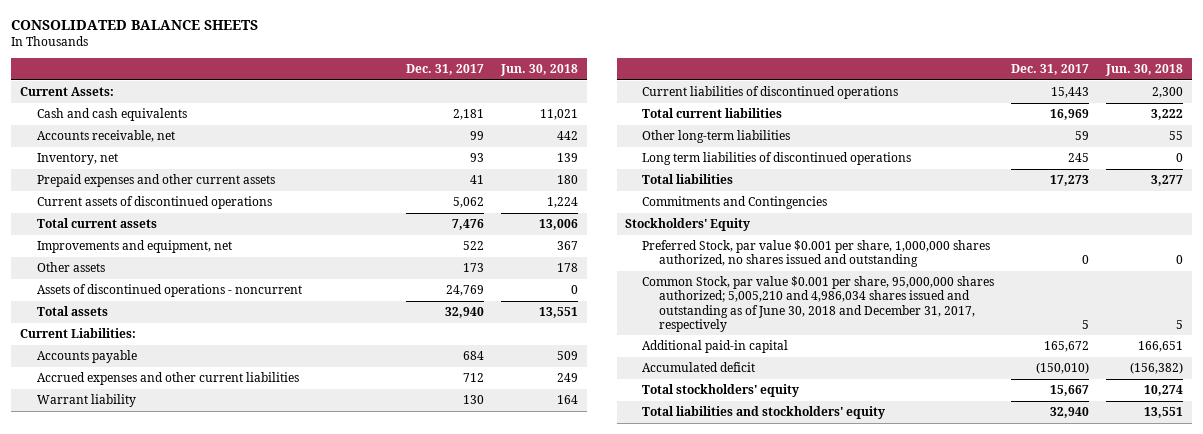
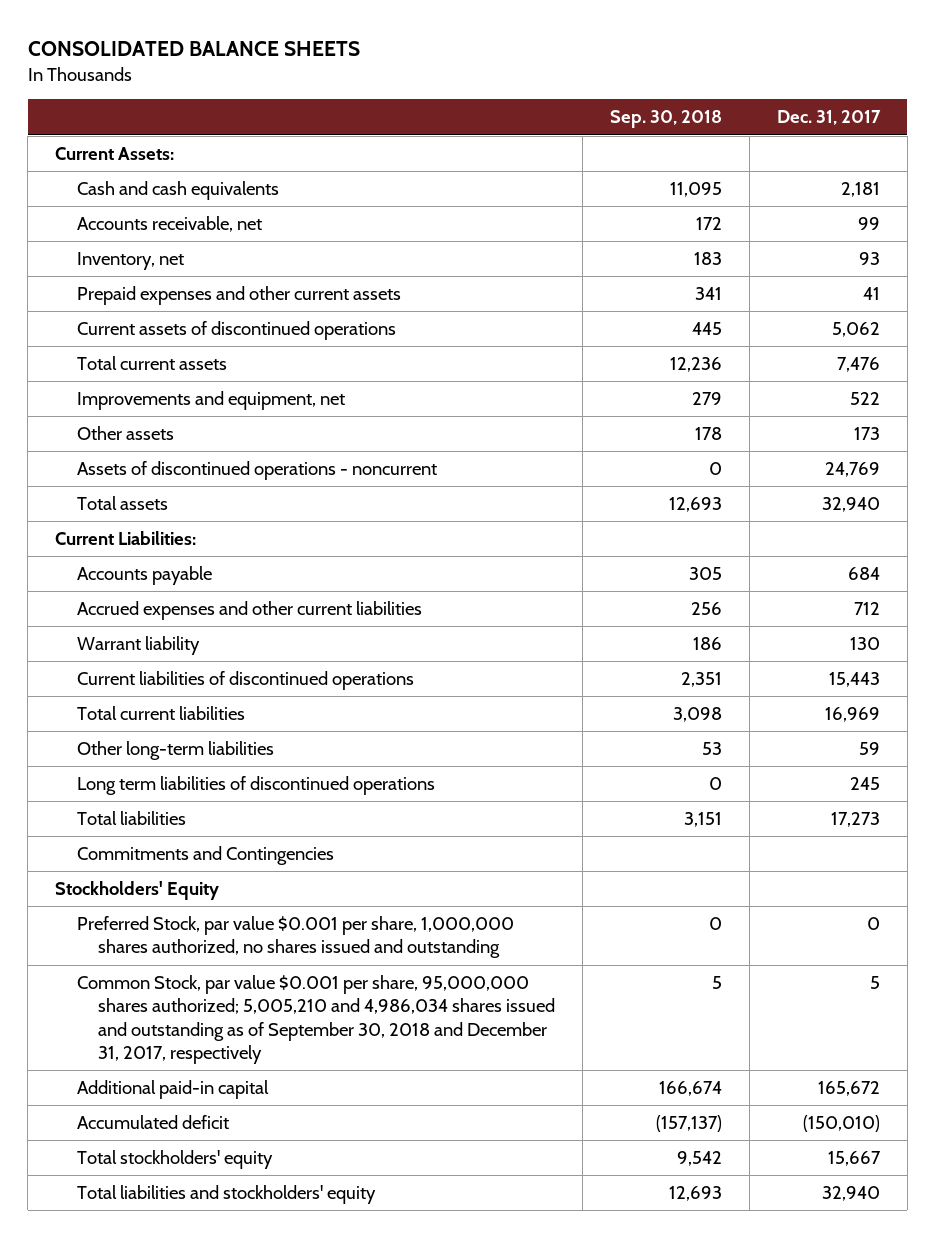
[500,64,579,77] Jun. 30, 2018 -> none
none -> [609,110,722,129] Sep. 30, 2018
[642,276,995,332] Common Stock, par value $0.001 per share, 95,000,000 shares authorized; 5,005,210 and 4,986,034 shares issued and outstanding as of June 30, 2018 and December 31, 2017, respectively -> [76,975,556,1064] Common Stock, par value $0.001 per share, 95,000,000 shares authorized; 5,005,210 and 4,986,034 shares issued and outstanding as of September 30, 2018 and December 31, 2017, respectively

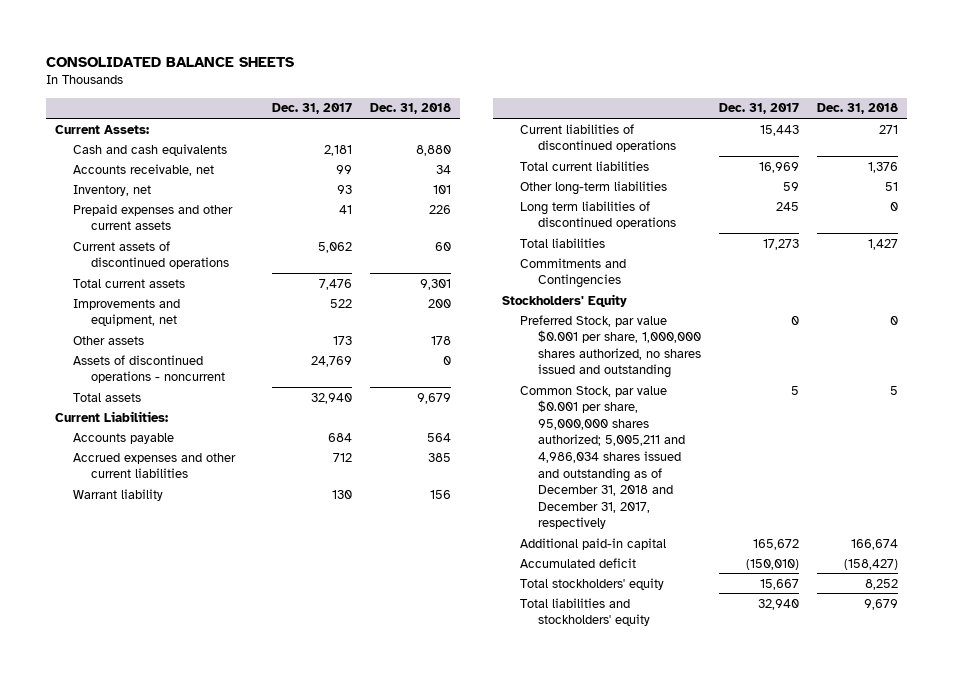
[609,110,722,129] Sep. 30, 2018 -> none
none -> [370,103,452,115] Dec. 31, 2018
[76,975,556,1064] Common Stock, par value $0.001 per share, 95,000,000 shares authorized; 5,005,210 and 4,986,034 shares issued and outstanding as of September 30, 2018 and December 31, 2017, respectively -> [520,385,686,530] Common Stock, par value $0.001 per share, 95,000,000 shares authorized; 5,005,211 and 4,986,034 shares issued and outstanding as of December 31, 2018 and December 31, 2017, respectively

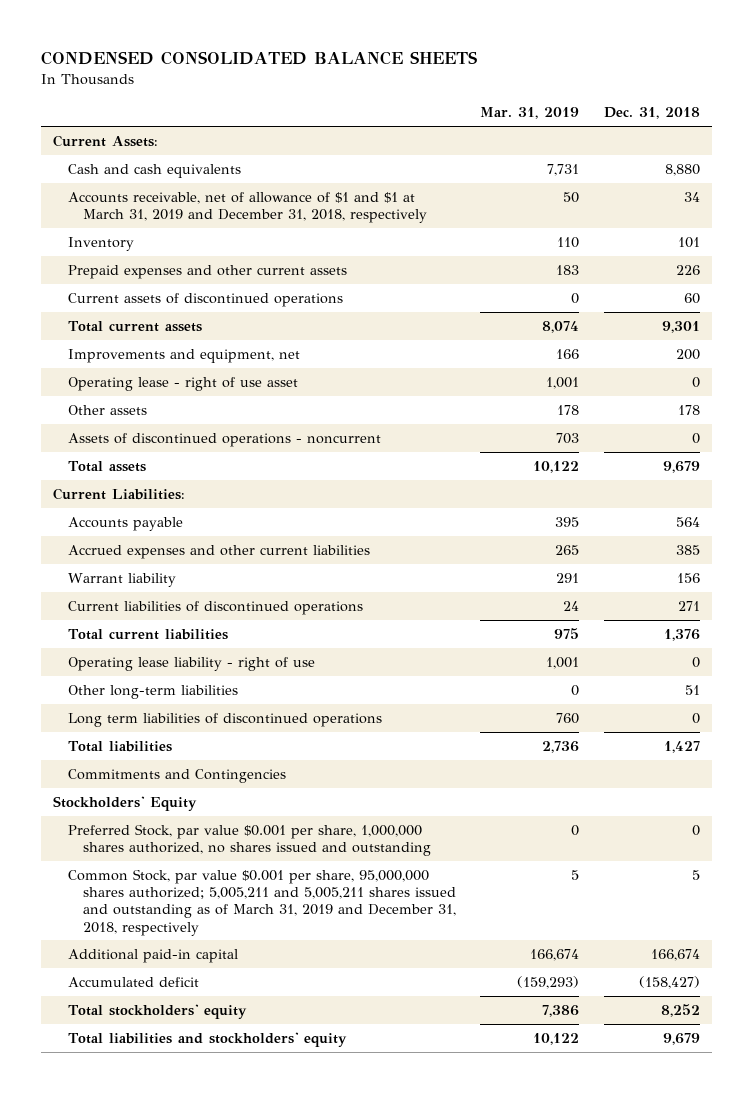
[46,56,295,67] CONSOLIDATED BALANCE SHEETS -> [41,50,478,65] CONDENSED CONSOLIDATED BALANCE SHEETS
[272,103,353,115] Dec. 31, 2017 -> none
none -> [480,107,580,120] Mar. 31, 2019
[73,163,215,176] Accounts receivable, net -> [68,192,428,224] Accounts receivable, net of allowance of $1 and $1 at March 31, 2019 and December 31, 2018, respectively
[73,184,152,196] Inventory, net -> [68,237,135,252] Inventory
none -> [68,377,299,392] Operating lease - right of use asset
none -> [68,657,316,672] Operating lease liability - right of use
[520,385,686,530] Common Stock, par value $0.001 per share, 95,000,000 shares authorized; 5,005,211 and 4,986,034 shares issued and outstanding as of December 31, 2018 and December 31, 2017, respectively -> [68,869,457,936] Common Stock, par value $0.001 per share, 95,000,000 shares authorized; 5,005,211 and 5,005,211 shares issued and outstanding as of March 31, 2019 and December 31, 2018, respectively

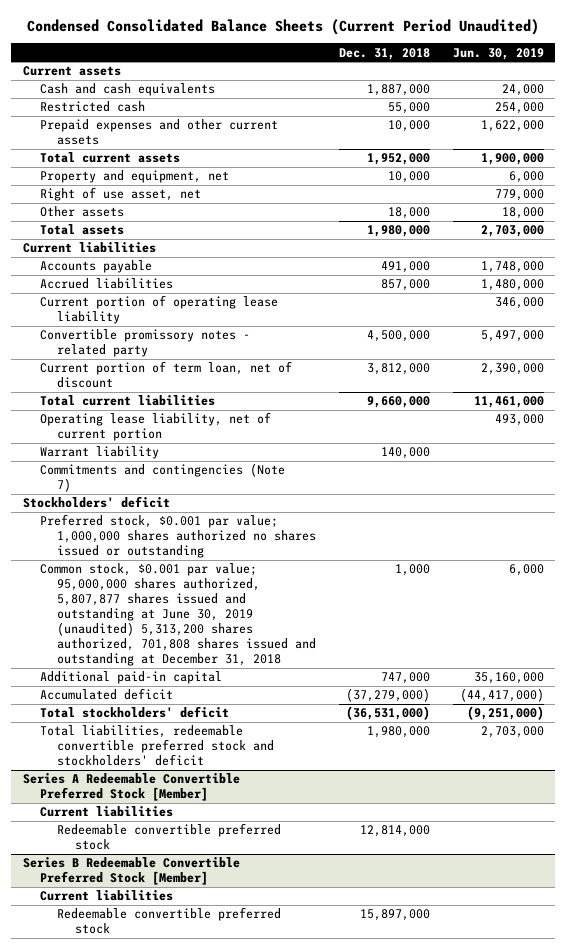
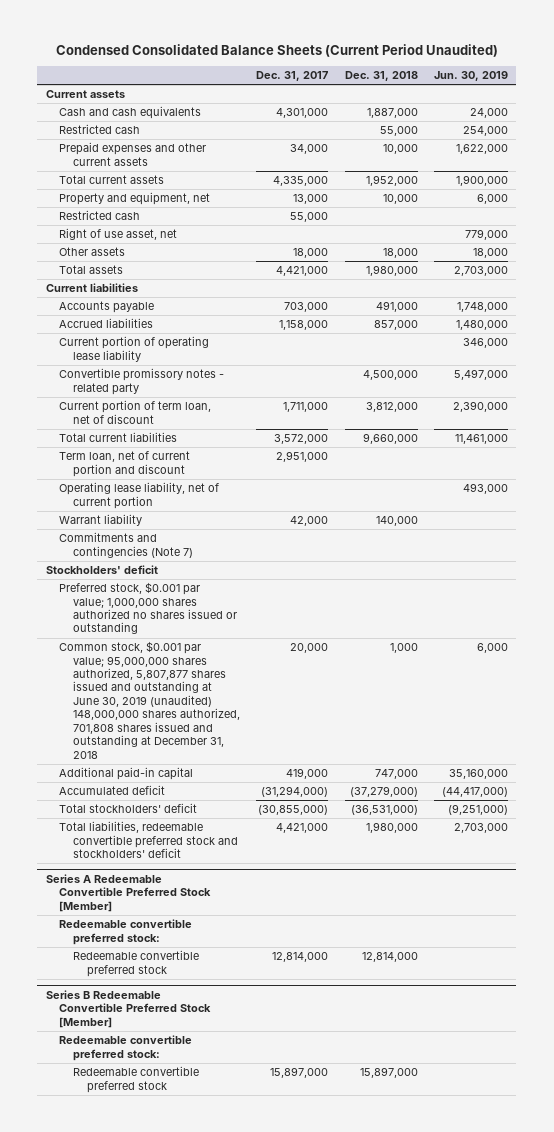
none -> [256,71,329,82] Dec. 31, 2017
none -> [59,210,141,221] Restricted cash
none -> [59,451,191,477] Term loan, net of current portion and discount
[39,563,317,667] Common stock, $0.001 par value; 95,000,000 shares authorized, 5,807,877 shares issued and outstanding at June 30, 2019 (unaudited) 5,313,200 shares authorized, 701,808 shares issued and outstanding at December 31, 2018 -> [59,641,241,759] Common stock, $0.001 par value; 95,000,000 shares authorized, 5,807,877 shares issued and outstanding at June 30, 2019 (unaudited) 148,000,000 shares authorized, 701,808 shares issued and outstanding at December 31, 2018
[39,806,173,818] Current liabilities -> none
none -> [59,919,193,945] Redeemable convertible preferred stock:
[39,890,173,902] Current liabilities -> none
none -> [59,1035,193,1061] Redeemable convertible preferred stock:

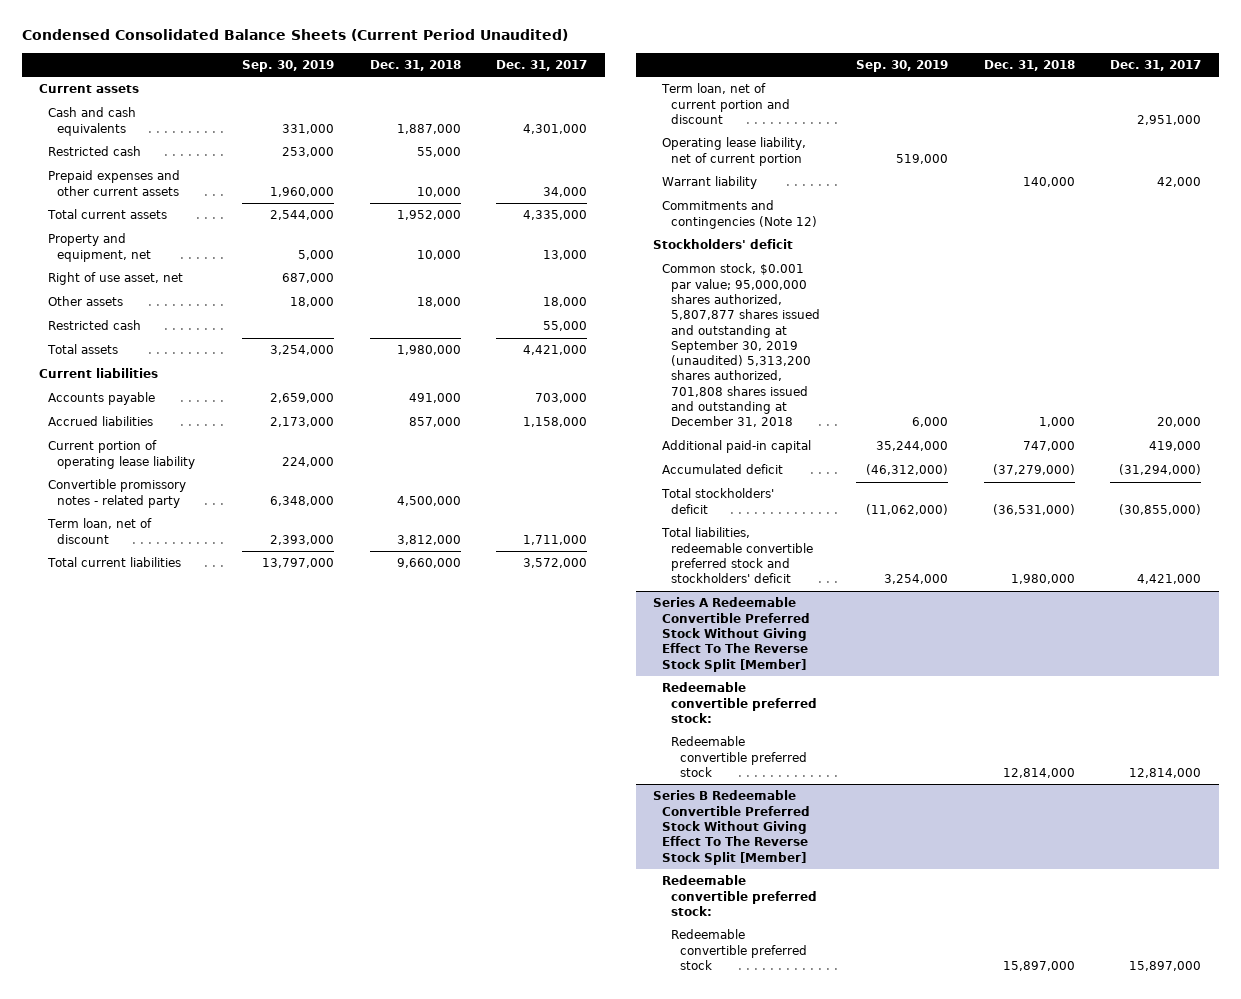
[434,71,509,82] Jun. 30, 2019 -> none
none -> [241,59,334,72] Sep. 30, 2019
[59,210,141,221] Restricted cash -> [48,320,142,331] Restricted cash
[59,400,212,424] Current portion of term loan, net of discount -> [47,518,153,544] Term loan, net of discount
[59,532,194,558] Commitments and contingencies (Note 7) -> [662,200,818,229] Commitments and contingencies (Note 12)
[59,582,238,635] Preferred stock, $0.001 par value; 1,000,000 shares authorized no shares issued or outstanding -> none
[59,641,241,759] Common stock, $0.001 par value; 95,000,000 shares authorized, 5,807,877 shares issued and outstanding at June 30, 2019 (unaudited) 148,000,000 shares authorized, 701,808 shares issued and outstanding at December 31, 2018 -> [662,263,821,428] Common stock, $0.001 par value; 95,000,000 shares authorized, 5,807,877 shares issued and outstanding at September 30, 2019 (unaudited) 5,313,200 shares authorized, 701,808 shares issued and outstanding at December 31, 2018
[45,873,212,912] Series A Redeemable Convertible Preferred Stock [Member] -> [653,597,811,672] Series A Redeemable Convertible Preferred Stock Without Giving Effect To The Reverse Stock Split [Member]
[45,989,212,1028] Series B Redeemable Convertible Preferred Stock [Member] -> [653,790,811,865] Series B Redeemable Convertible Preferred Stock Without Giving Effect To The Reverse Stock Split [Member]

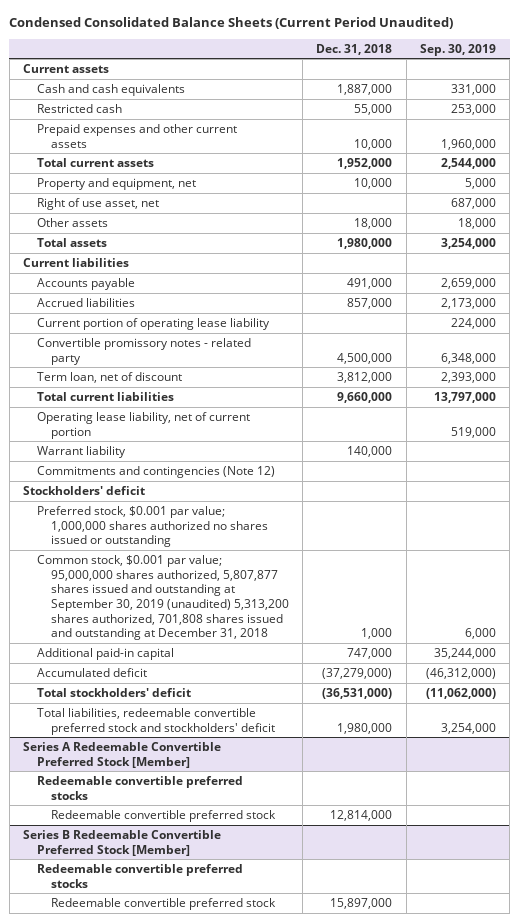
[496,59,588,71] Dec. 31, 2017 -> none
[48,320,142,331] Restricted cash -> none
[661,83,791,124] Term loan, net of current portion and discount -> none
none -> [36,505,268,548] Preferred stock, $0.001 par value; 1,000,000 shares authorized no shares issued or outstanding
[653,597,811,672] Series A Redeemable Convertible Preferred Stock Without Giving Effect To The Reverse Stock Split [Member] -> [23,741,222,768] Series A Redeemable Convertible Preferred Stock [Member]
[662,682,818,723] Redeemable convertible preferred stock: -> [36,775,243,800] Redeemable convertible preferred stocks
[653,790,811,865] Series B Redeemable Convertible Preferred Stock Without Giving Effect To The Reverse Stock Split [Member] -> [23,829,222,856] Series B Redeemable Convertible Preferred Stock [Member]
[662,875,818,916] Redeemable convertible preferred stock: -> [36,863,243,888] Redeemable convertible preferred stocks

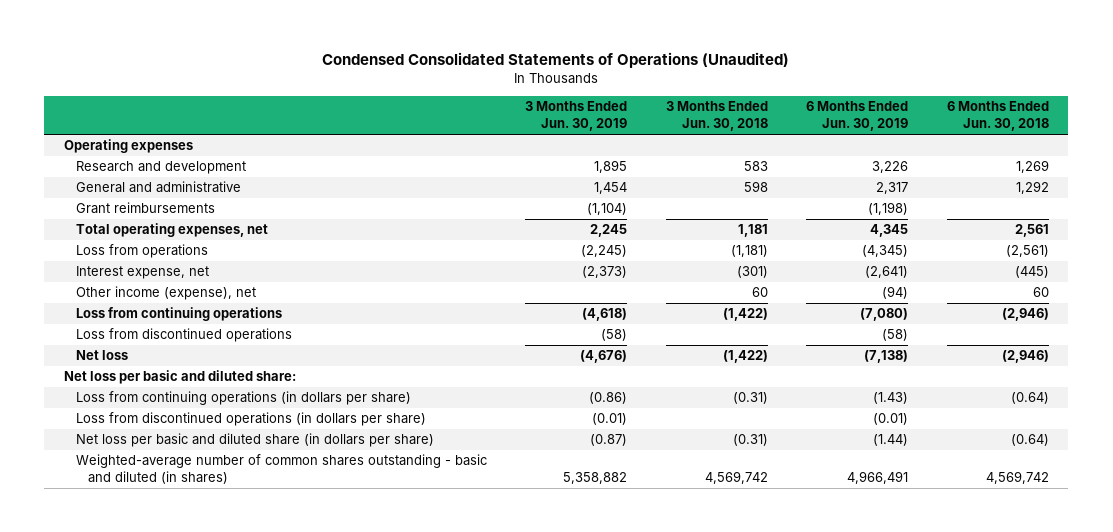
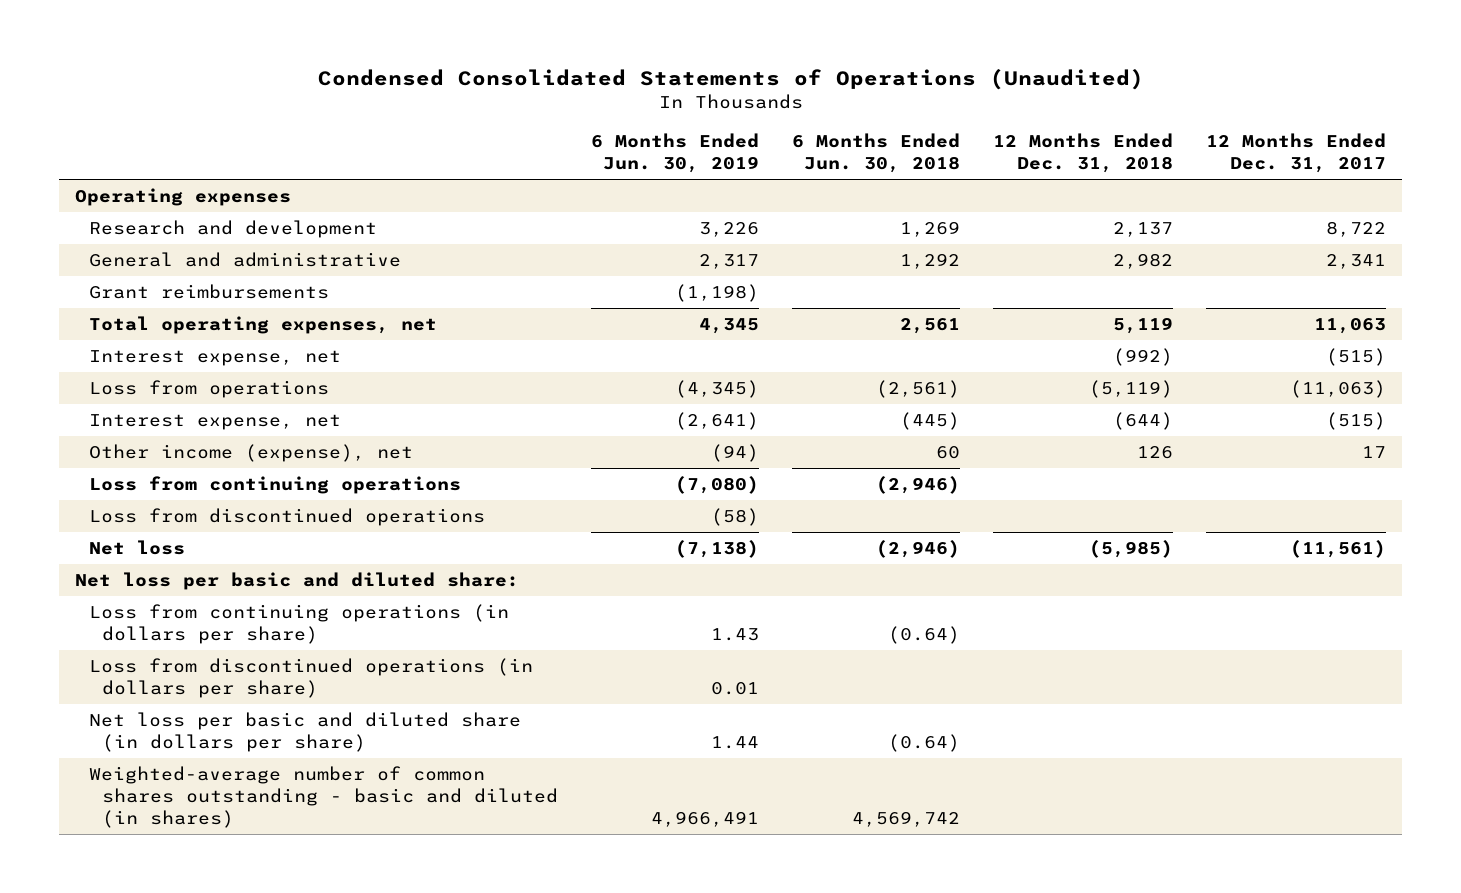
[525,101,628,132] 3 Months Ended Jun. 30, 2019 -> none
[665,101,768,132] 3 Months Ended Jun. 30, 2018 -> none
none -> [992,133,1173,174] 12 Months Ended Dec. 31, 2018
none -> [1205,133,1386,174] 12 Months Ended Dec. 31, 2017
none -> [88,349,341,366] Interest expense, net
[873,392,909,405] (1.43) -> [710,627,759,641] 1.43
[873,413,909,426] (0.01) -> [710,681,759,695] 0.01
[873,434,909,447] (1.44) -> [710,735,759,749] 1.44

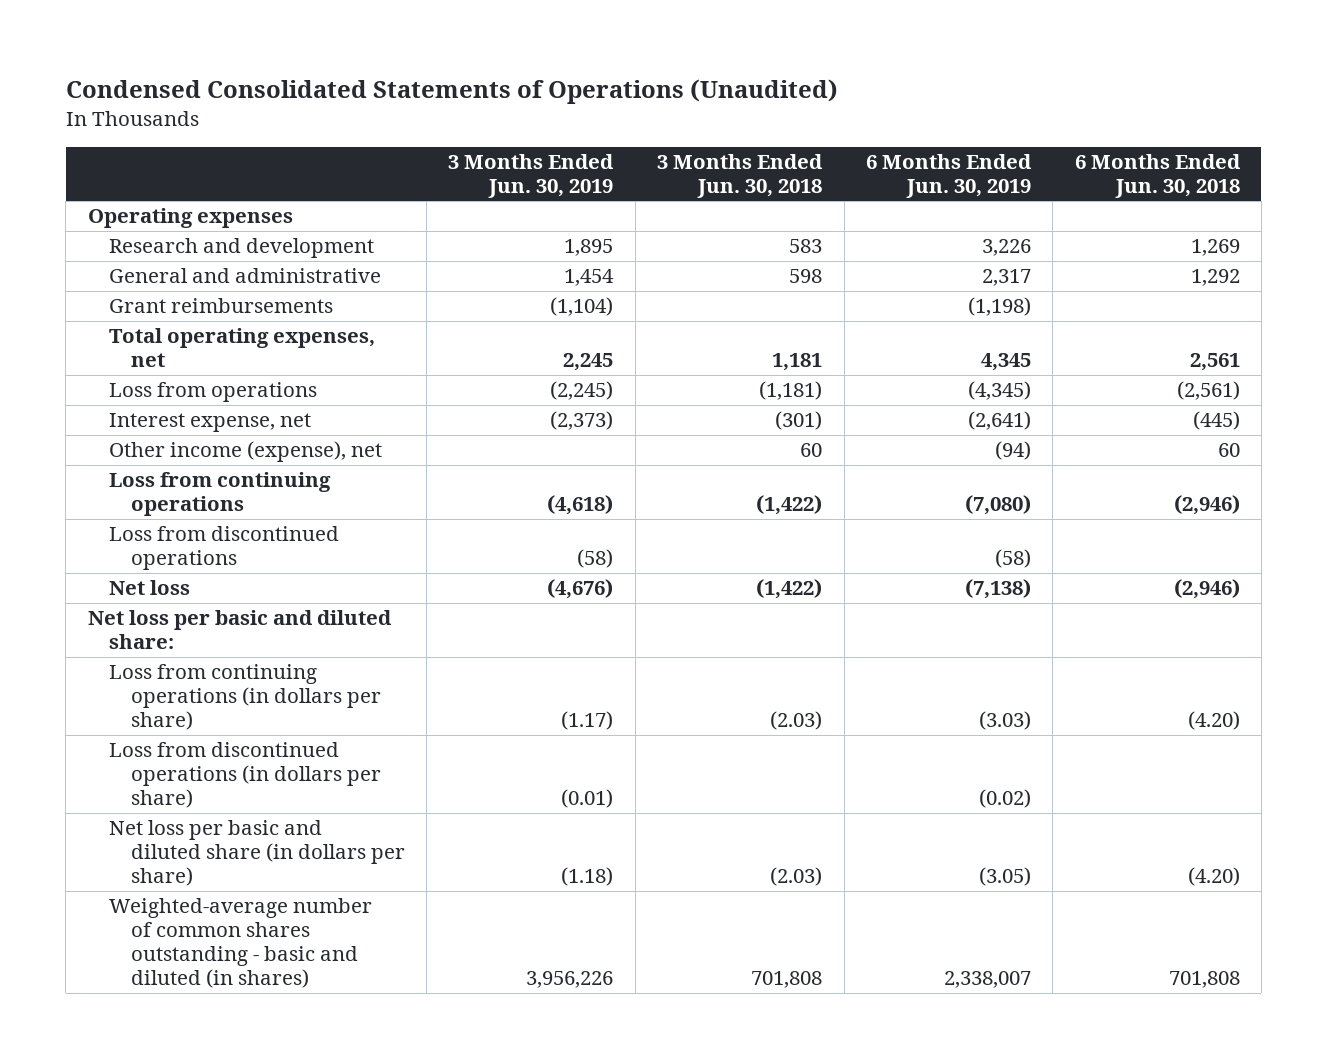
[992,133,1173,174] 12 Months Ended Dec. 31, 2018 -> none
[1205,133,1386,174] 12 Months Ended Dec. 31, 2017 -> none
none -> [448,154,615,198] 3 Months Ended Jun. 30, 2019
none -> [657,154,824,198] 3 Months Ended Jun. 30, 2018
[88,349,341,366] Interest expense, net -> none
[710,627,759,641] 1.43 -> [978,711,1031,731] (3.03)
[887,625,960,644] (0.64) -> [1187,711,1240,731] (4.20)
[710,681,759,695] 0.01 -> [978,789,1031,809] (0.02)
[710,735,759,749] 1.44 -> [978,867,1031,887] (3.05)
[887,733,960,752] (0.64) -> [1187,867,1240,887] (4.20)
[650,810,759,827] 4,966,491 -> [943,970,1031,988] 2,338,007
[851,810,960,827] 4,569,742 -> [1168,970,1240,988] 701,808

